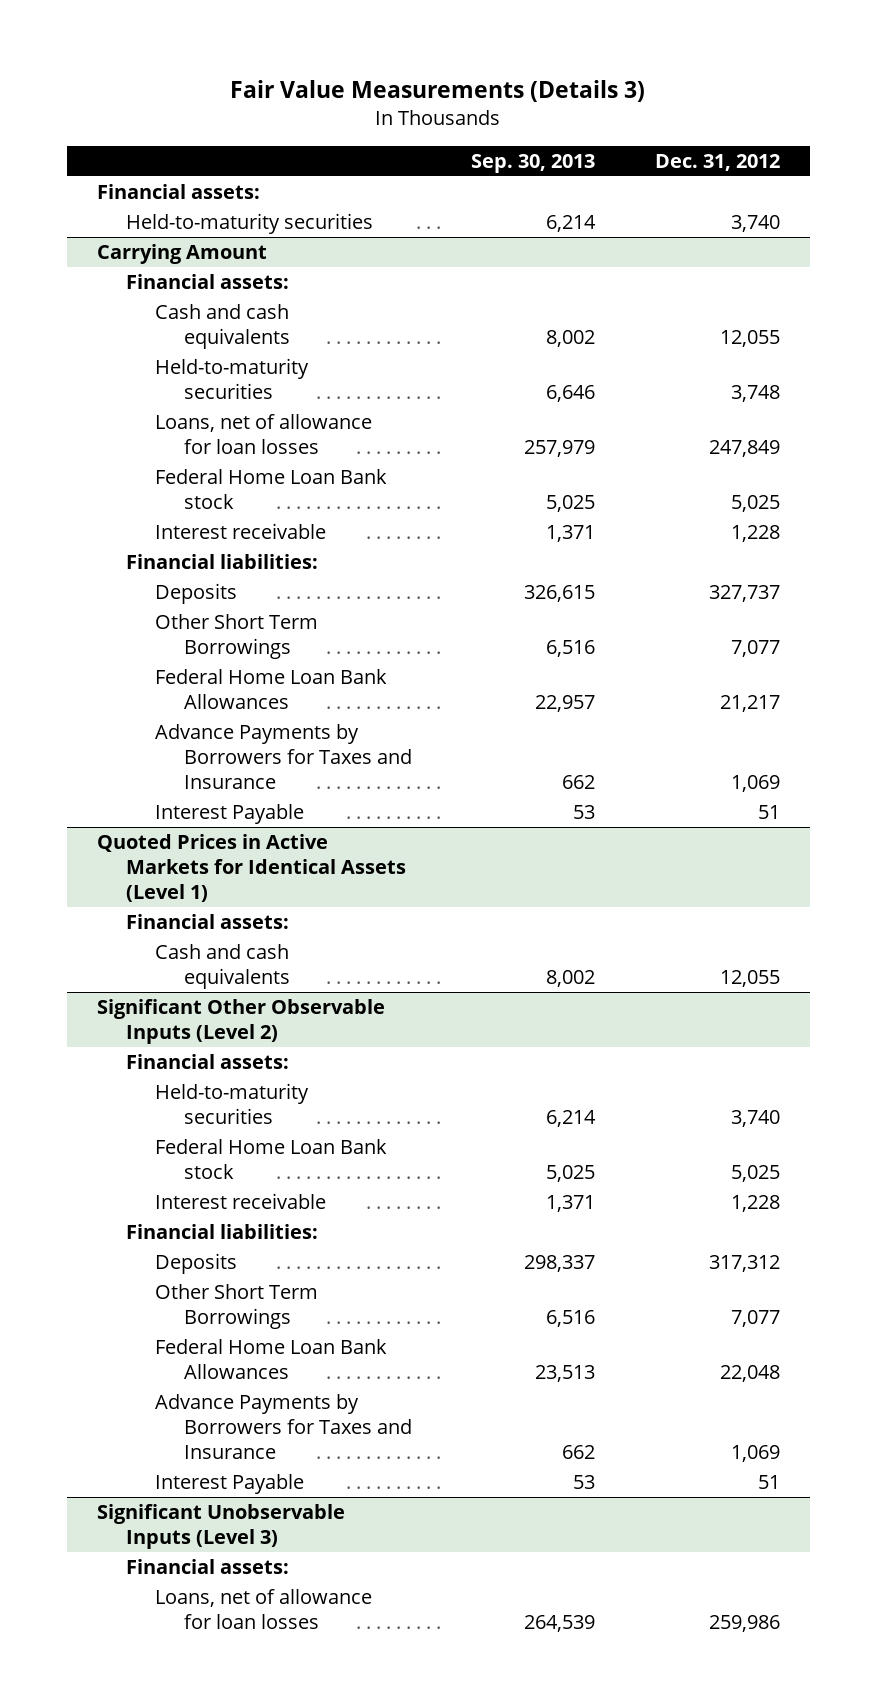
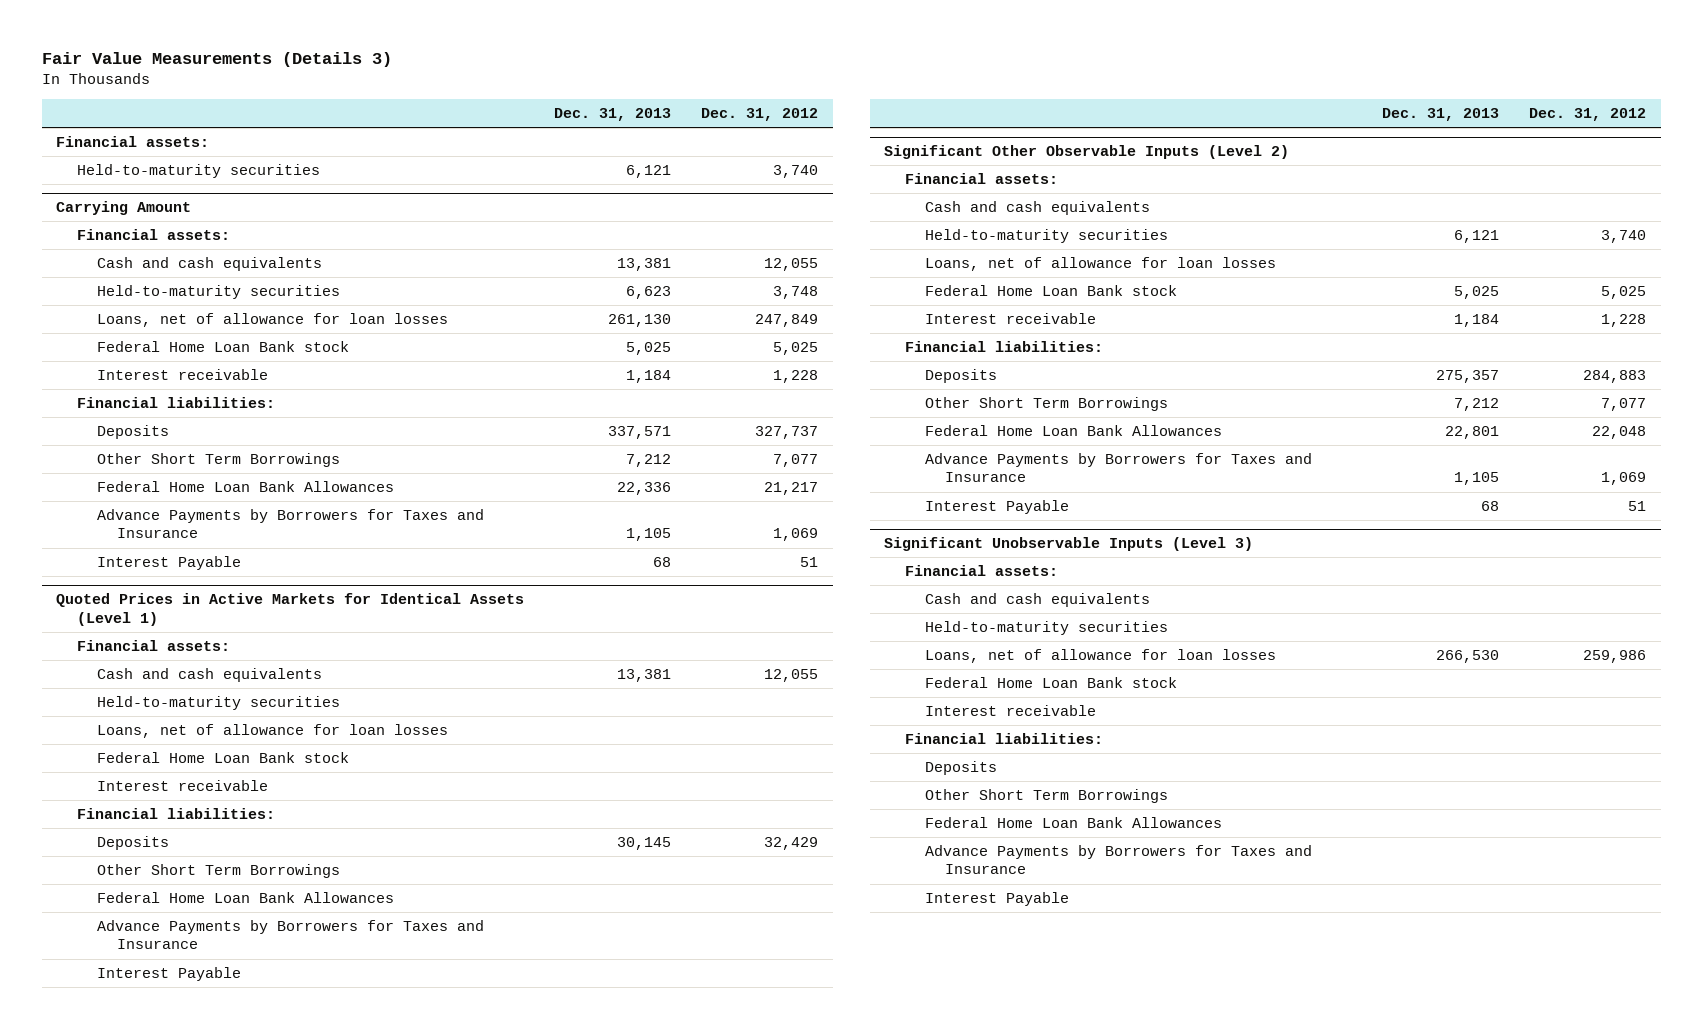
[471,153,596,173] Sep. 30, 2013 -> none
none -> [554,108,672,122] Dec. 31, 2013
none -> [96,695,340,710] Held-to-maturity securities
none -> [96,723,448,738] Loans, net of allowance for loan losses
none -> [96,751,349,763] Federal Home Loan Bank stock
none -> [96,779,268,791] Interest receivable
none -> [76,807,275,819] Financial liabilities:
none -> [96,835,169,850] Deposits
none -> [96,863,340,878] Other Short Term Borrowings
none -> [96,891,394,903] Federal Home Loan Bank Allowances
none -> [96,919,484,950] Advance Payments by Borrowers for Taxes and Insurance
none -> [96,966,241,981] Interest Payable
none -> [924,200,1150,215] Cash and cash equivalents
none -> [924,256,1276,271] Loans, net of allowance for loan losses
[708,1255,780,1273] 317,312 -> [1582,369,1646,383] 284,883
none -> [924,592,1150,607] Cash and cash equivalents
none -> [924,620,1168,635] Held-to-maturity securities
none -> [924,676,1177,688] Federal Home Loan Bank stock
none -> [924,704,1096,716] Interest receivable
none -> [904,732,1103,744] Financial liabilities:
none -> [924,760,997,775] Deposits
none -> [924,788,1168,803] Other Short Term Borrowings
none -> [924,816,1222,828] Federal Home Loan Bank Allowances
none -> [924,844,1312,875] Advance Payments by Borrowers for Taxes and Insurance
none -> [924,891,1069,906] Interest Payable

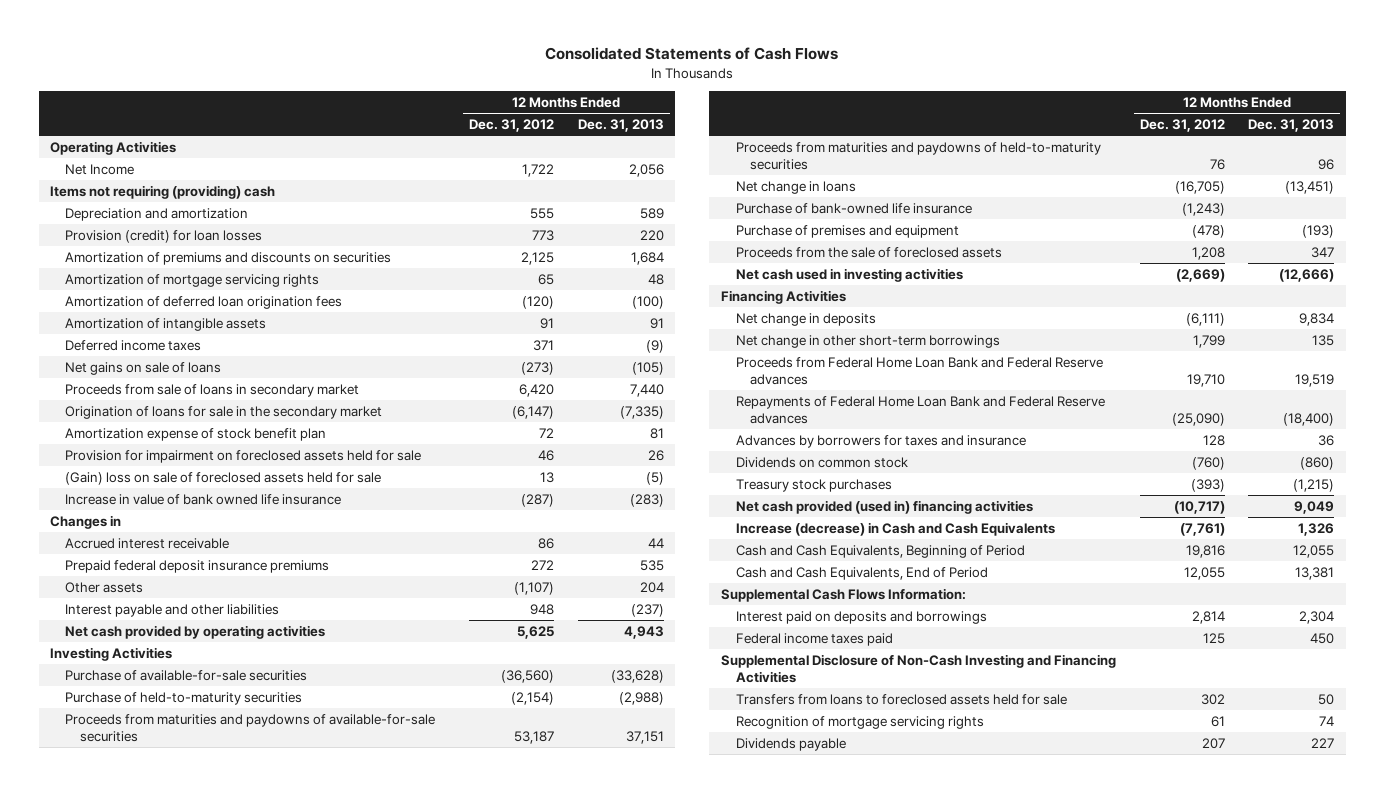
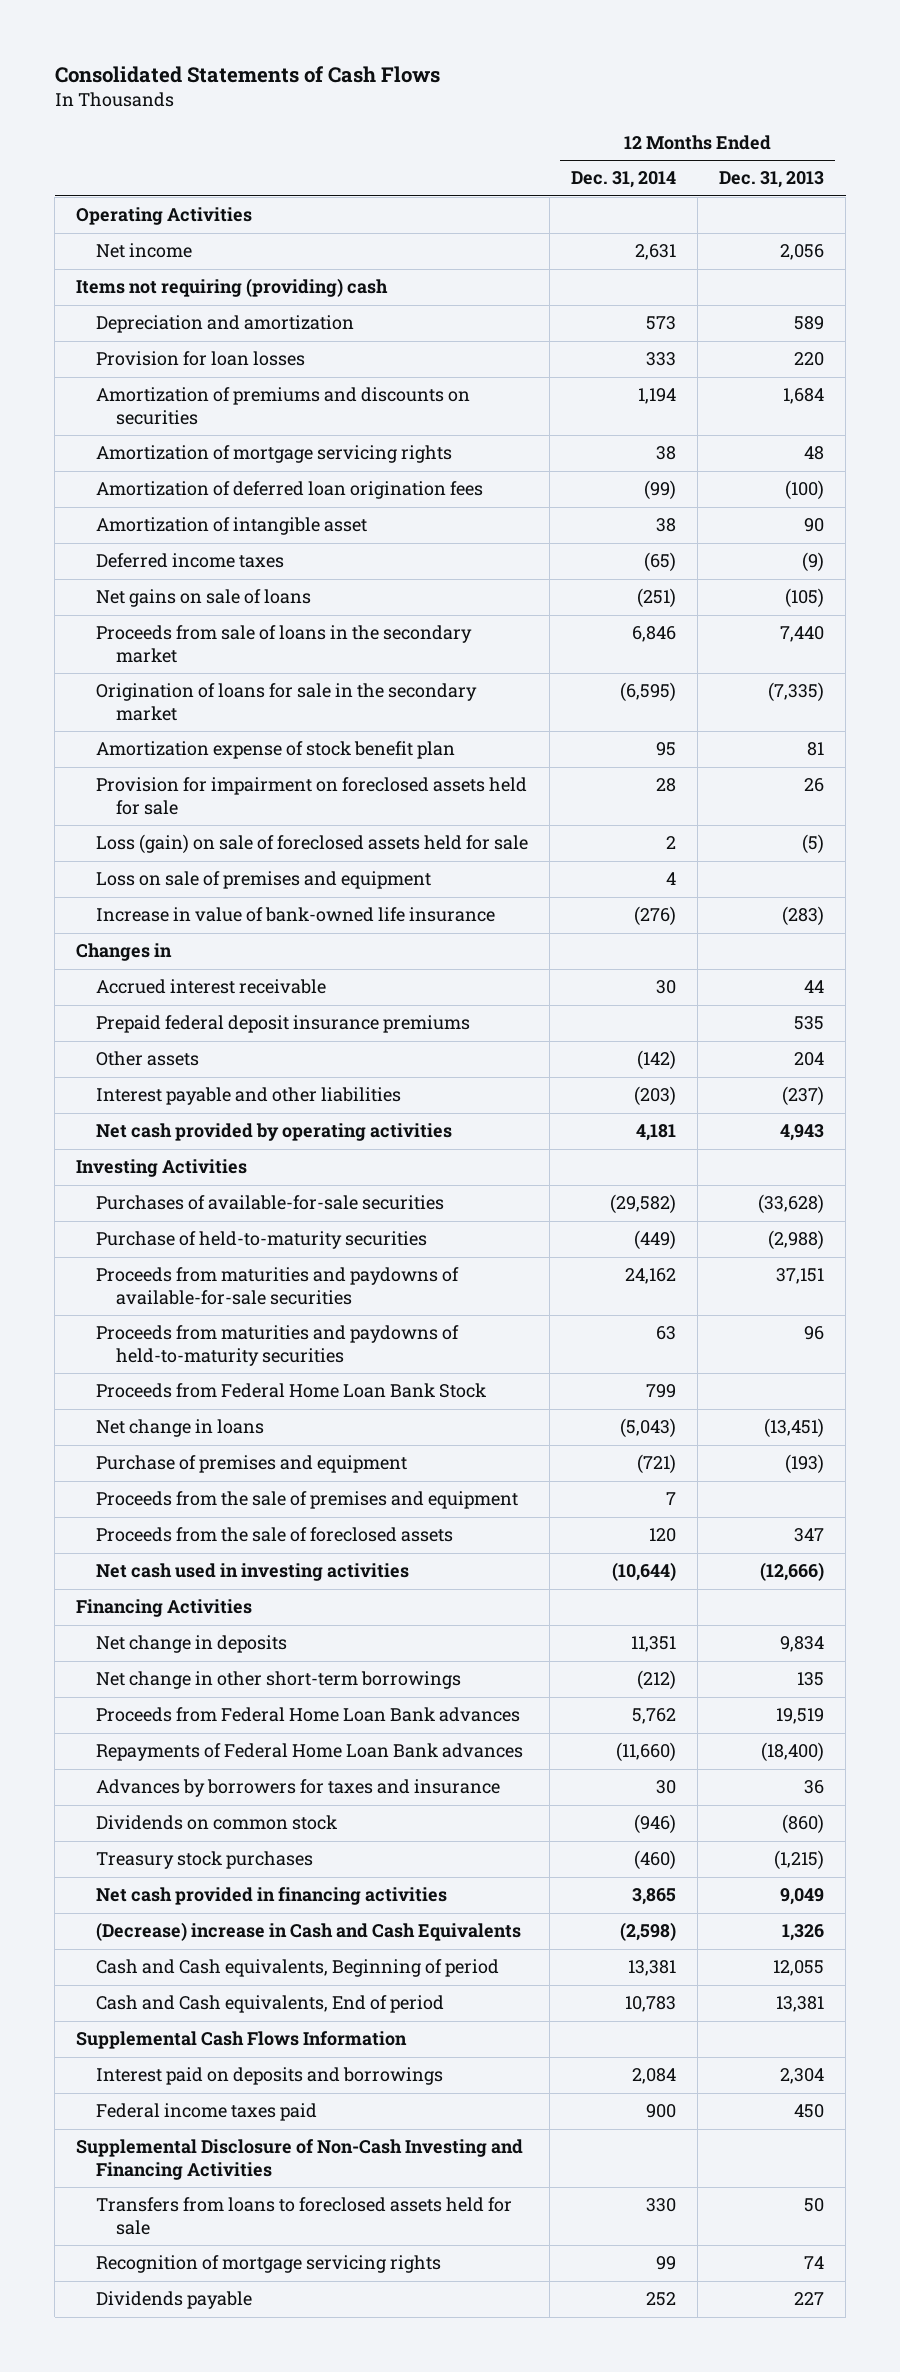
[468,119,554,133] Dec. 31, 2012 -> none
none -> [571,171,677,189] Dec. 31, 2014
[65,163,135,175] Net Income -> [95,243,192,259] Net income
[65,229,263,243] Provision (credit) for loan losses -> [95,351,305,367] Provision for loan losses
[65,317,267,331] Amortization of intangible assets -> [95,517,367,536] Amortization of intangible asset
[649,317,664,329] 91 -> [804,518,825,533] 90
[65,383,360,397] Proceeds from sale of loans in secondary market -> [95,625,472,663] Proceeds from sale of loans in the secondary market
[65,471,382,485] (Gain) loss on sale of foreclosed assets held for sale -> [95,834,528,855] Loss (gain) on sale of foreclosed assets held for sale
none -> [95,871,431,890] Loss on sale of premises and equipment
[65,493,342,505] Increase in value of bank owned life insurance -> [95,907,495,923] Increase in value of bank-owned life insurance
[65,669,308,681] Purchase of available-for-sale securities -> [95,1195,444,1211] Purchases of available-for-sale securities
none -> [95,1383,486,1399] Proceeds from Federal Home Loan Bank Stock
[735,202,972,214] Purchase of bank-owned life insurance -> none
none -> [95,1491,518,1510] Proceeds from the sale of premises and equipment
[735,356,1103,386] Proceeds from Federal Home Loan Bank and Federal Reserve advances -> [95,1707,520,1723] Proceeds from Federal Home Loan Bank advances
[735,395,1105,425] Repayments of Federal Home Loan Bank and Federal Reserve advances -> [95,1743,523,1762] Repayments of Federal Home Loan Bank advances
[735,499,1033,514] Net cash provided (used in) financing activities -> [95,1887,447,1906] Net cash provided in financing activities
[735,521,1055,536] Increase (decrease) in Cash and Cash Equivalents -> [95,1922,521,1942] (Decrease) increase in Cash and Cash Equivalents
[735,544,1025,558] Cash and Cash Equivalents, Beginning of Period -> [95,1959,499,1978] Cash and Cash equivalents, Beginning of period
[735,566,988,580] Cash and Cash Equivalents, End of Period -> [95,1995,444,2014] Cash and Cash equivalents, End of period
[720,587,966,602] Supplemental Cash Flows Information: -> [76,2031,408,2050] Supplemental Cash Flows Information

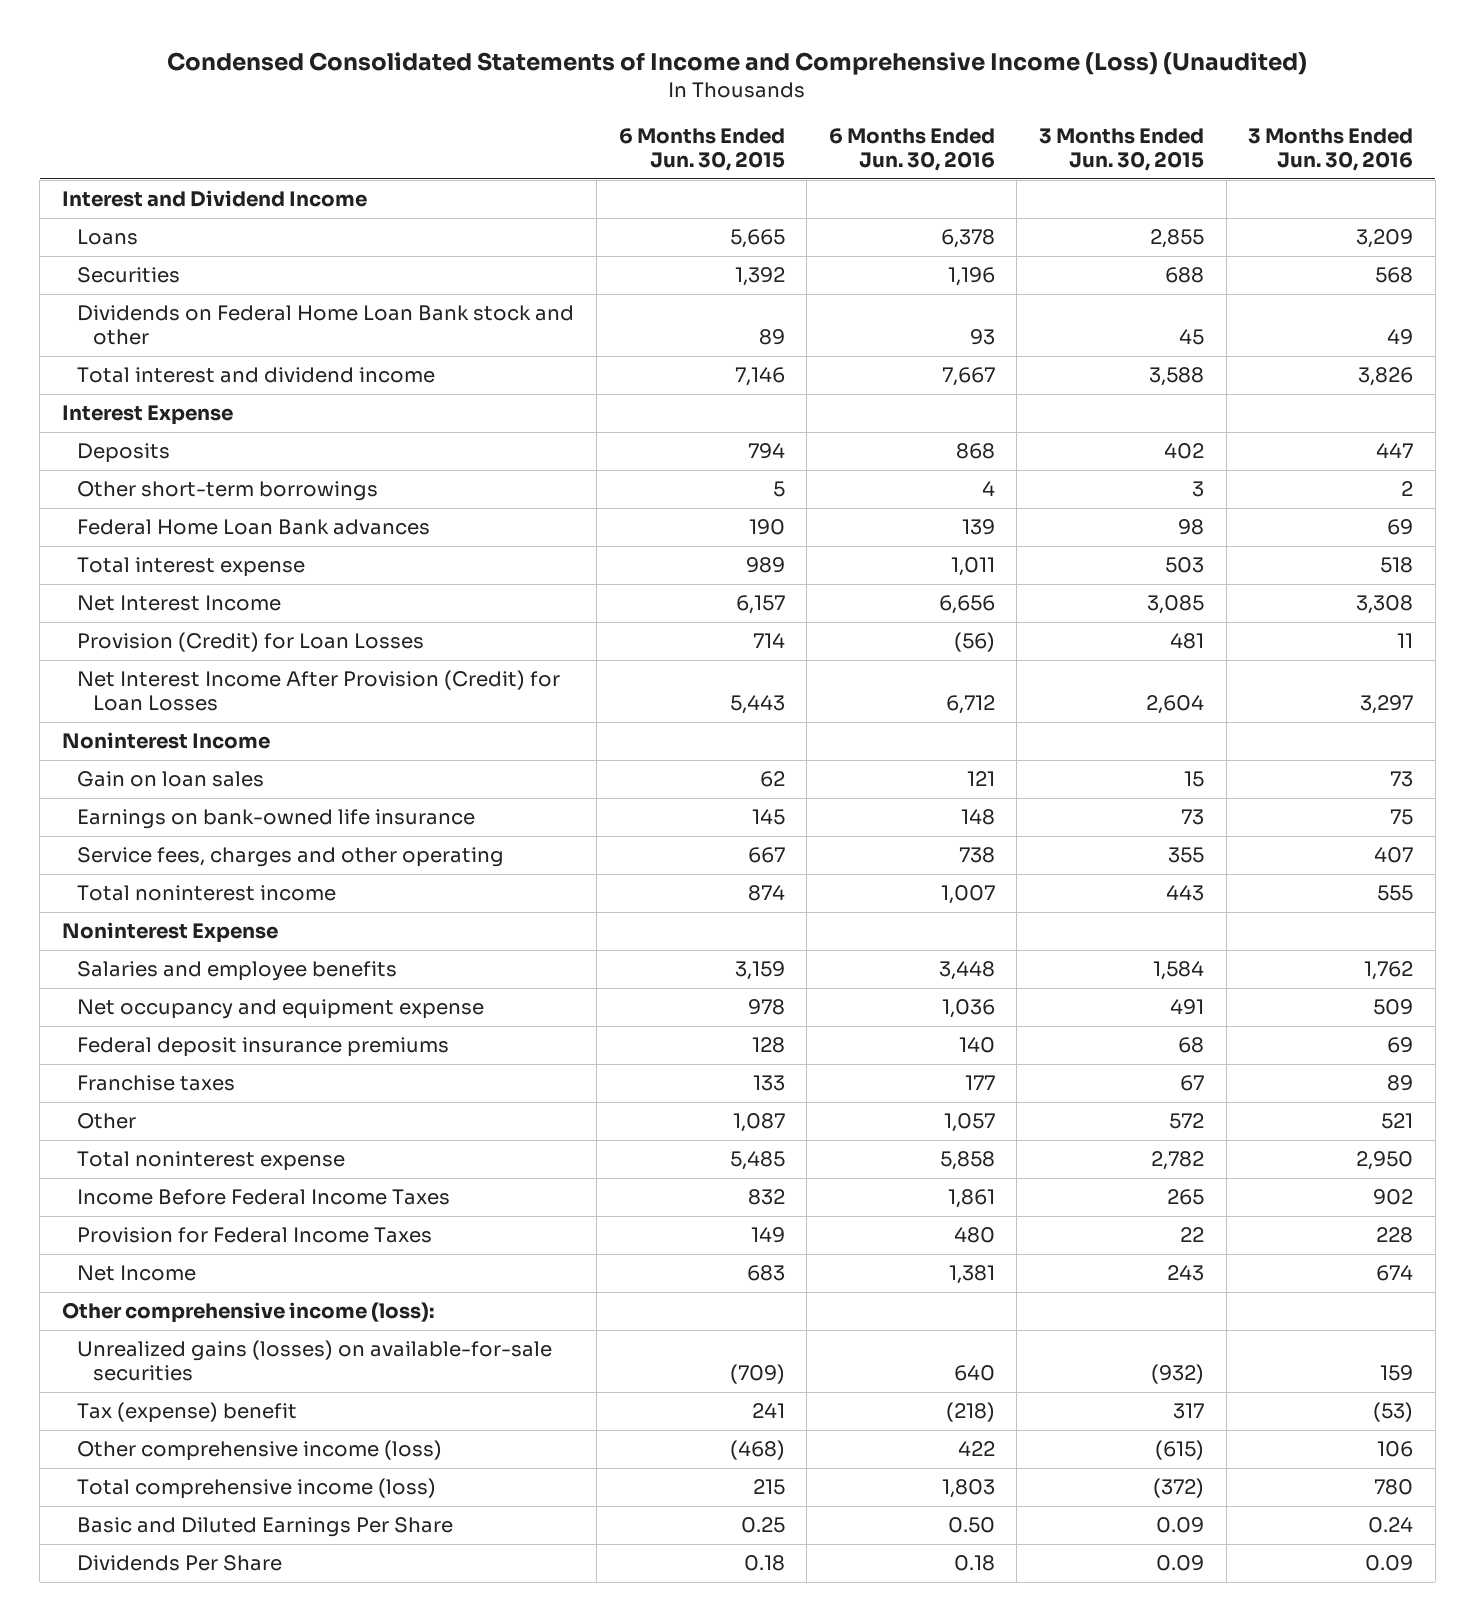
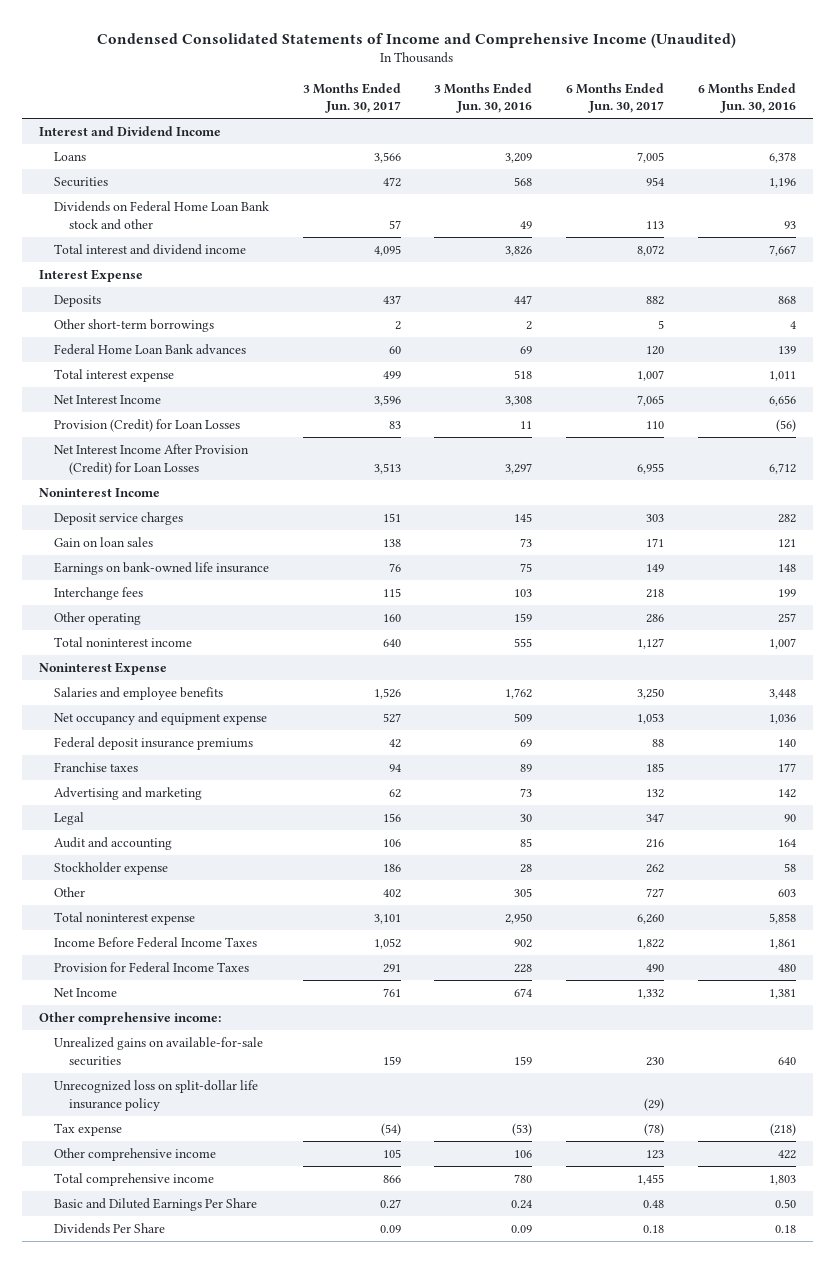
[167,52,1308,76] Condensed Consolidated Statements of Income and Comprehensive Income (Loss) (Unaudited) -> [97,32,737,48] Condensed Consolidated Statements of Income and Comprehensive Income (Unaudited)
[618,127,785,172] 6 Months Ended Jun. 30, 2015 -> none
[1039,127,1205,172] 3 Months Ended Jun. 30, 2015 -> none
none -> [302,82,401,114] 3 Months Ended Jun. 30, 2017
none -> [566,82,665,114] 6 Months Ended Jun. 30, 2017
none -> [53,511,183,525] Deposit service charges
[77,847,505,868] Service fees, charges and other operating -> none
none -> [53,586,143,600] Interchange fees
none -> [53,611,141,625] Other operating
none -> [53,786,202,800] Advertising and marketing
none -> [53,811,84,825] Legal
none -> [53,836,172,850] Audit and accounting
none -> [53,861,168,875] Stockholder expense
[943,1113,995,1133] 1,057 -> [777,888,796,897] 603
[1381,1113,1414,1130] 521 -> [514,887,533,897] 305
[61,1302,434,1324] Other comprehensive income (loss): -> [39,1011,222,1025] Other comprehensive income:
[77,1340,553,1382] Unrealized gains (losses) on available-for-sale securities -> [53,1036,263,1066] Unrealized gains on available-for-sale securities
none -> [53,1079,258,1111] Unrecognized loss on split-dollar life insurance policy
[77,1402,298,1424] Tax (expense) benefit -> [53,1122,122,1136] Tax expense
[77,1440,443,1462] Other comprehensive income (loss) -> [53,1147,216,1161] Other comprehensive income
[77,1478,437,1500] Total comprehensive income (loss) -> [53,1172,214,1186] Total comprehensive income

